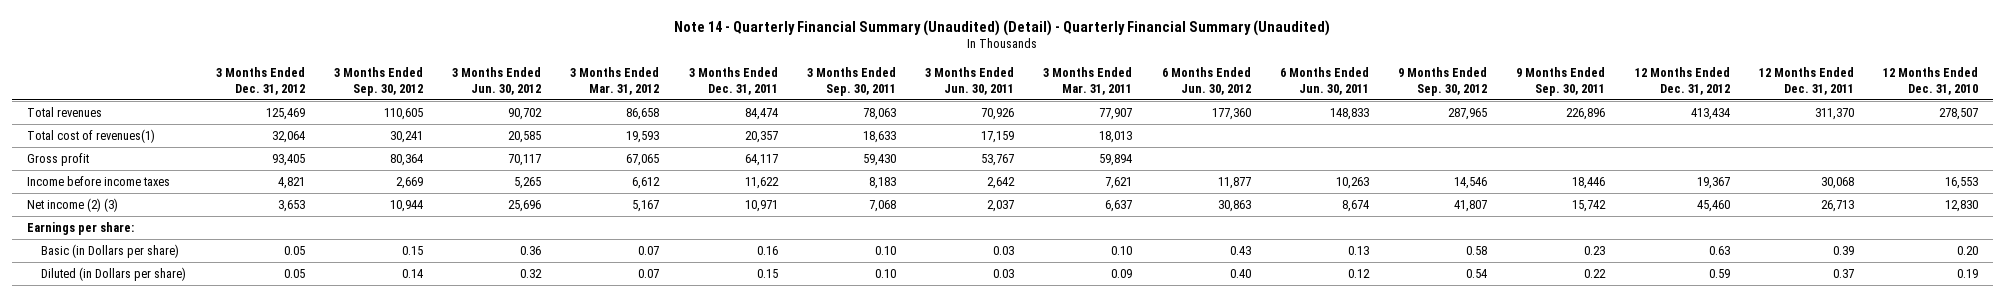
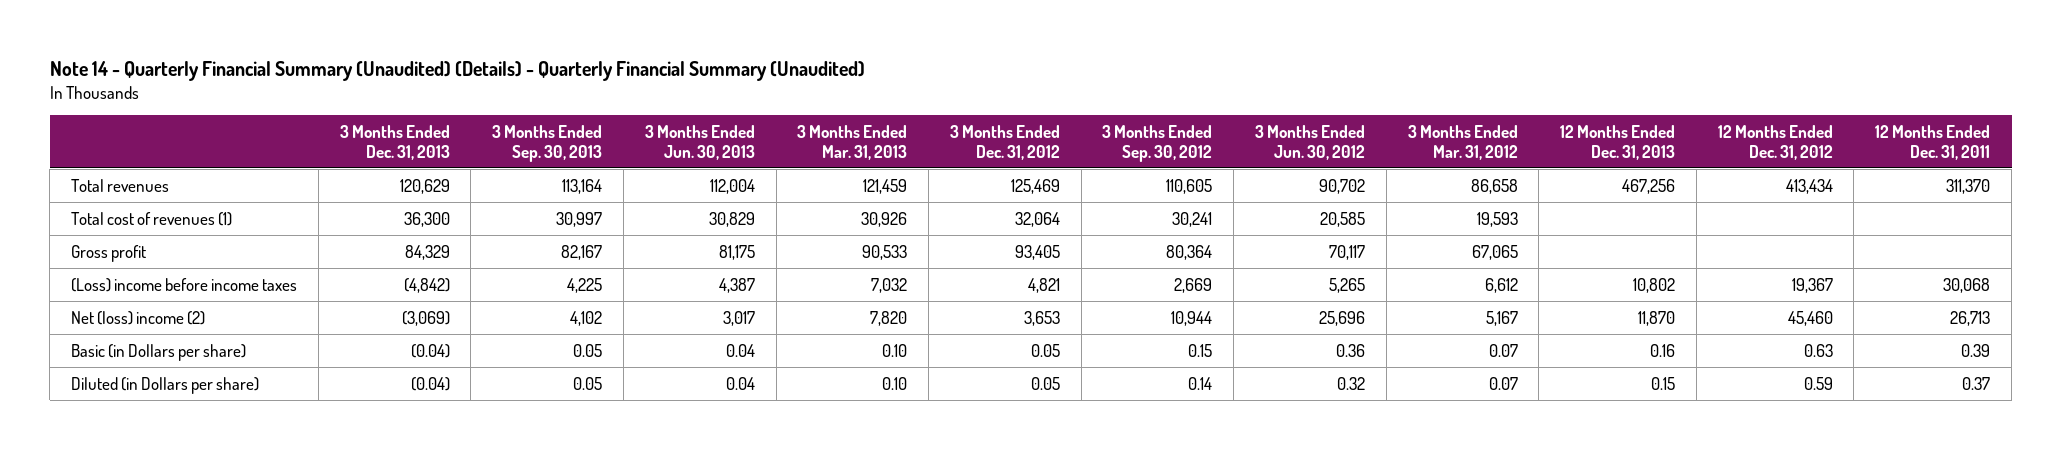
[674,19,1331,36] Note 14 - Quarterly Financial Summary (Unaudited) (Detail) - Quarterly Financial Summary (Unaudited) -> [49,60,865,81] Note 14 - Quarterly Financial Summary (Unaudited) (Details) - Quarterly Financial Summary (Unaudited)
[688,66,778,95] 3 Months Ended Dec. 31, 2011 -> none
[806,66,896,96] 3 Months Ended Sep. 30, 2011 -> none
[925,66,1015,95] 3 Months Ended Jun. 30, 2011 -> none
[1043,66,1133,95] 3 Months Ended Mar. 31, 2011 -> none
[1161,66,1251,95] 6 Months Ended Jun. 30, 2012 -> none
[1279,66,1369,95] 6 Months Ended Jun. 30, 2011 -> none
[1398,66,1488,96] 9 Months Ended Sep. 30, 2012 -> none
[1516,66,1606,96] 9 Months Ended Sep. 30, 2011 -> none
[1883,66,1979,95] 12 Months Ended Dec. 31, 2010 -> none
none -> [339,124,450,160] 3 Months Ended Dec. 31, 2013
none -> [492,124,603,162] 3 Months Ended Sep. 30, 2013
none -> [644,124,755,160] 3 Months Ended Jun. 30, 2013
none -> [797,124,908,160] 3 Months Ended Mar. 31, 2013
none -> [1560,124,1676,160] 12 Months Ended Dec. 31, 2013
[26,128,155,143] Total cost of revenues(1) -> [71,211,233,226] Total cost of revenues (1)
[26,221,134,235] Earnings per share: -> none
[26,175,170,186] Income before income taxes -> [71,277,298,292] (Loss) income before income taxes
[26,197,118,212] Net income (2) (3) -> [71,310,206,325] Net (loss) income (2)

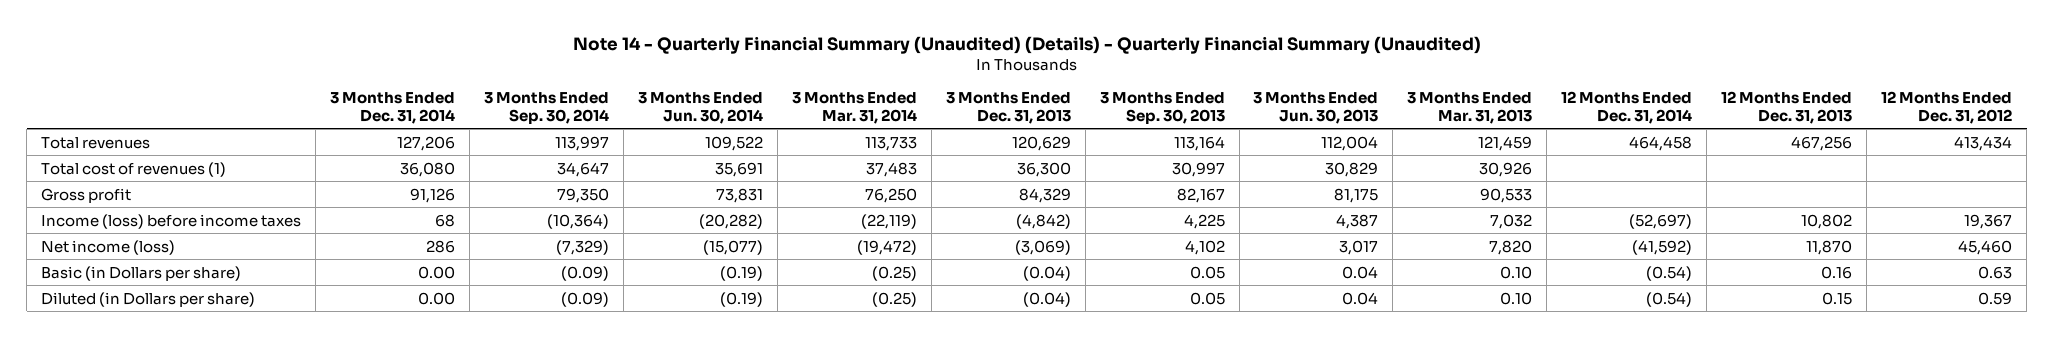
[949,124,1060,160] 3 Months Ended Dec. 31, 2012 -> none
[1102,124,1213,162] 3 Months Ended Sep. 30, 2012 -> none
[1255,124,1366,160] 3 Months Ended Jun. 30, 2012 -> none
[1407,124,1518,160] 3 Months Ended Mar. 31, 2012 -> none
[1875,124,1991,160] 12 Months Ended Dec. 31, 2011 -> none
none -> [329,92,455,124] 3 Months Ended Dec. 31, 2014
none -> [483,92,609,124] 3 Months Ended Sep. 30, 2014
none -> [637,92,763,124] 3 Months Ended Jun. 30, 2014
none -> [791,92,917,124] 3 Months Ended Mar. 31, 2014
none -> [1561,91,1693,124] 12 Months Ended Dec. 31, 2014
[71,277,298,292] (Loss) income before income taxes -> [40,213,301,229] Income (loss) before income taxes
[71,310,206,325] Net (loss) income (2) -> [40,239,175,255] Net income (loss)

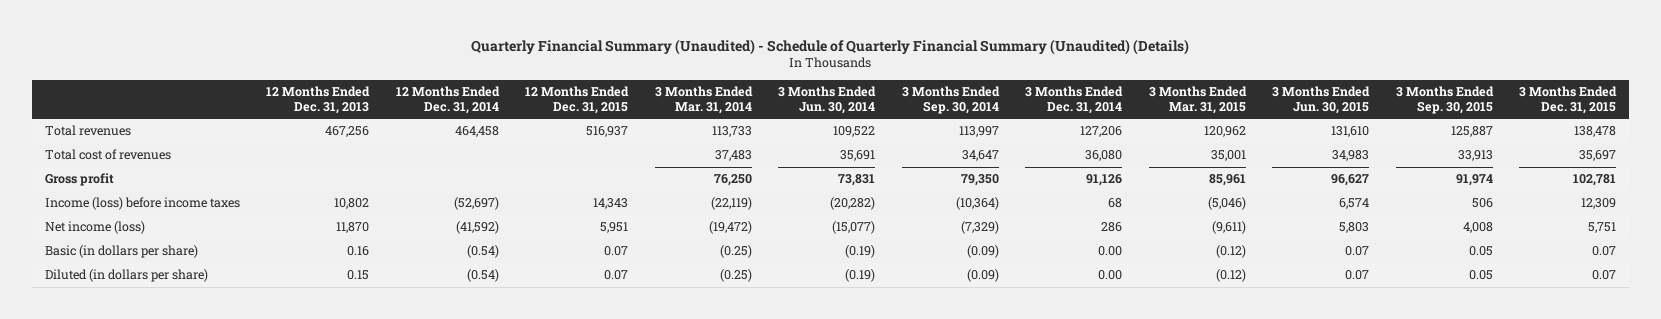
[572,35,1481,54] Note 14 - Quarterly Financial Summary (Unaudited) (Details) - Quarterly Financial Summary (Unaudited) -> [471,38,1190,55] Quarterly Financial Summary (Unaudited) - Schedule of Quarterly Financial Summary (Unaudited) (Details)
[945,92,1071,124] 3 Months Ended Dec. 31, 2013 -> none
[1099,92,1225,124] 3 Months Ended Sep. 30, 2013 -> none
[1253,92,1379,124] 3 Months Ended Jun. 30, 2013 -> none
[1407,92,1533,124] 3 Months Ended Mar. 31, 2013 -> none
[1881,91,2013,124] 12 Months Ended Dec. 31, 2012 -> none
none -> [525,86,630,114] 12 Months Ended Dec. 31, 2015
none -> [1148,86,1247,114] 3 Months Ended Mar. 31, 2015
none -> [1272,86,1371,114] 3 Months Ended Jun. 30, 2015
none -> [1395,86,1494,114] 3 Months Ended Sep. 30, 2015
none -> [1519,86,1618,114] 3 Months Ended Dec. 31, 2015
[40,161,226,177] Total cost of revenues (1) -> [44,149,171,161] Total cost of revenues
[40,265,241,281] Basic (in Dollars per share) -> [44,245,198,259] Basic (in dollars per share)
[40,291,255,307] Diluted (in Dollars per share) -> [44,269,208,283] Diluted (in dollars per share)

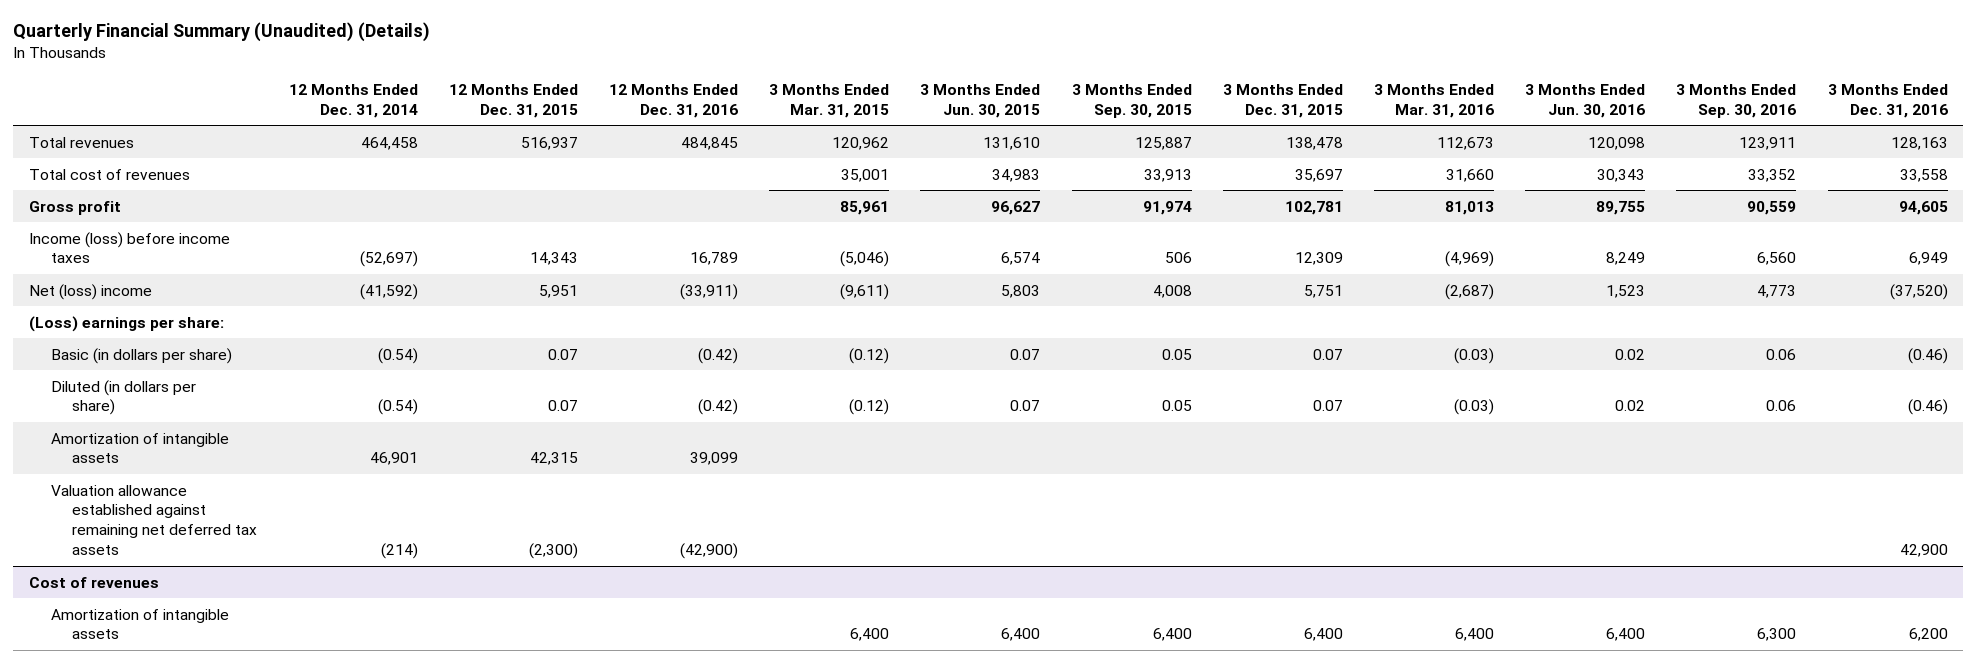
[471,38,1190,55] Quarterly Financial Summary (Unaudited) - Schedule of Quarterly Financial Summary (Unaudited) (Details) -> [13,22,431,43] Quarterly Financial Summary (Unaudited) (Details)
[266,86,371,114] 12 Months Ended Dec. 31, 2013 -> none
[654,86,753,114] 3 Months Ended Mar. 31, 2014 -> none
[778,86,877,114] 3 Months Ended Jun. 30, 2014 -> none
[901,86,1000,114] 3 Months Ended Sep. 30, 2014 -> none
[1025,86,1124,114] 3 Months Ended Dec. 31, 2014 -> none
none -> [608,83,738,118] 12 Months Ended Dec. 31, 2016
none -> [1373,83,1494,118] 3 Months Ended Mar. 31, 2016
none -> [1525,83,1646,118] 3 Months Ended Jun. 30, 2016
none -> [1676,83,1797,118] 3 Months Ended Sep. 30, 2016
none -> [1827,83,1948,118] 3 Months Ended Dec. 31, 2016
[44,221,145,235] Net income (loss) -> [28,283,152,300] Net (loss) income
none -> [28,315,224,332] (Loss) earnings per share:
none -> [50,432,229,464] Amortization of intangible assets
none -> [50,484,258,555] Valuation allowance established against remaining net deferred tax assets
none -> [28,576,159,588] Cost of revenues
none -> [50,608,229,640] Amortization of intangible assets

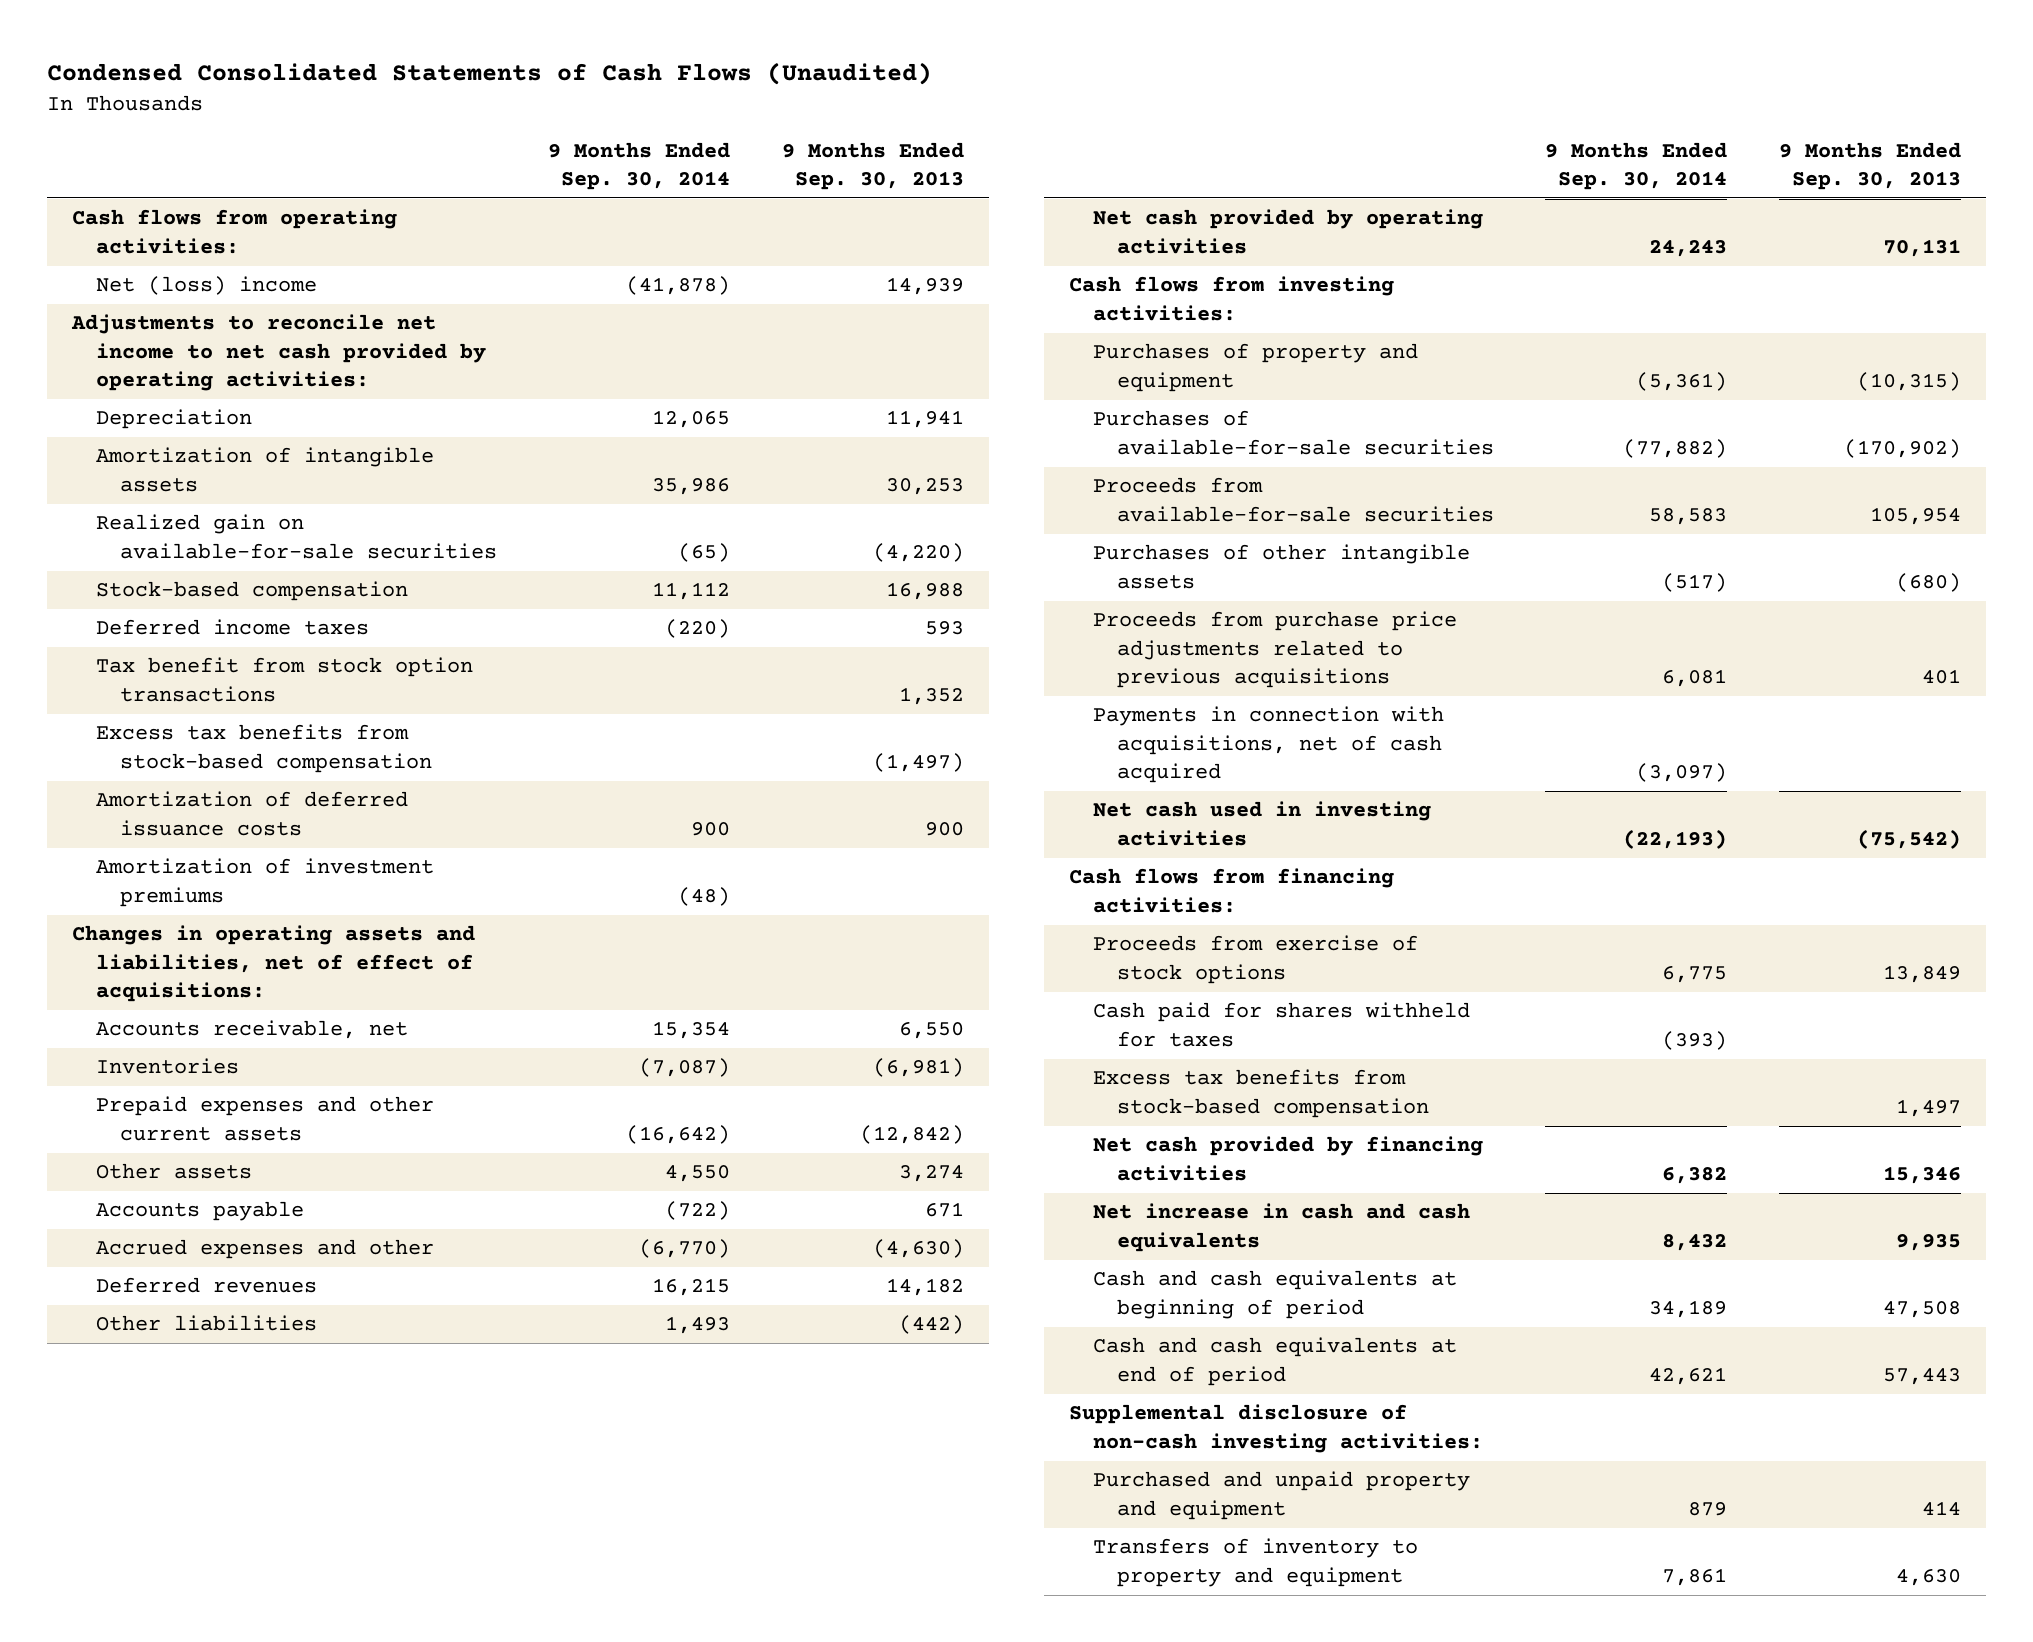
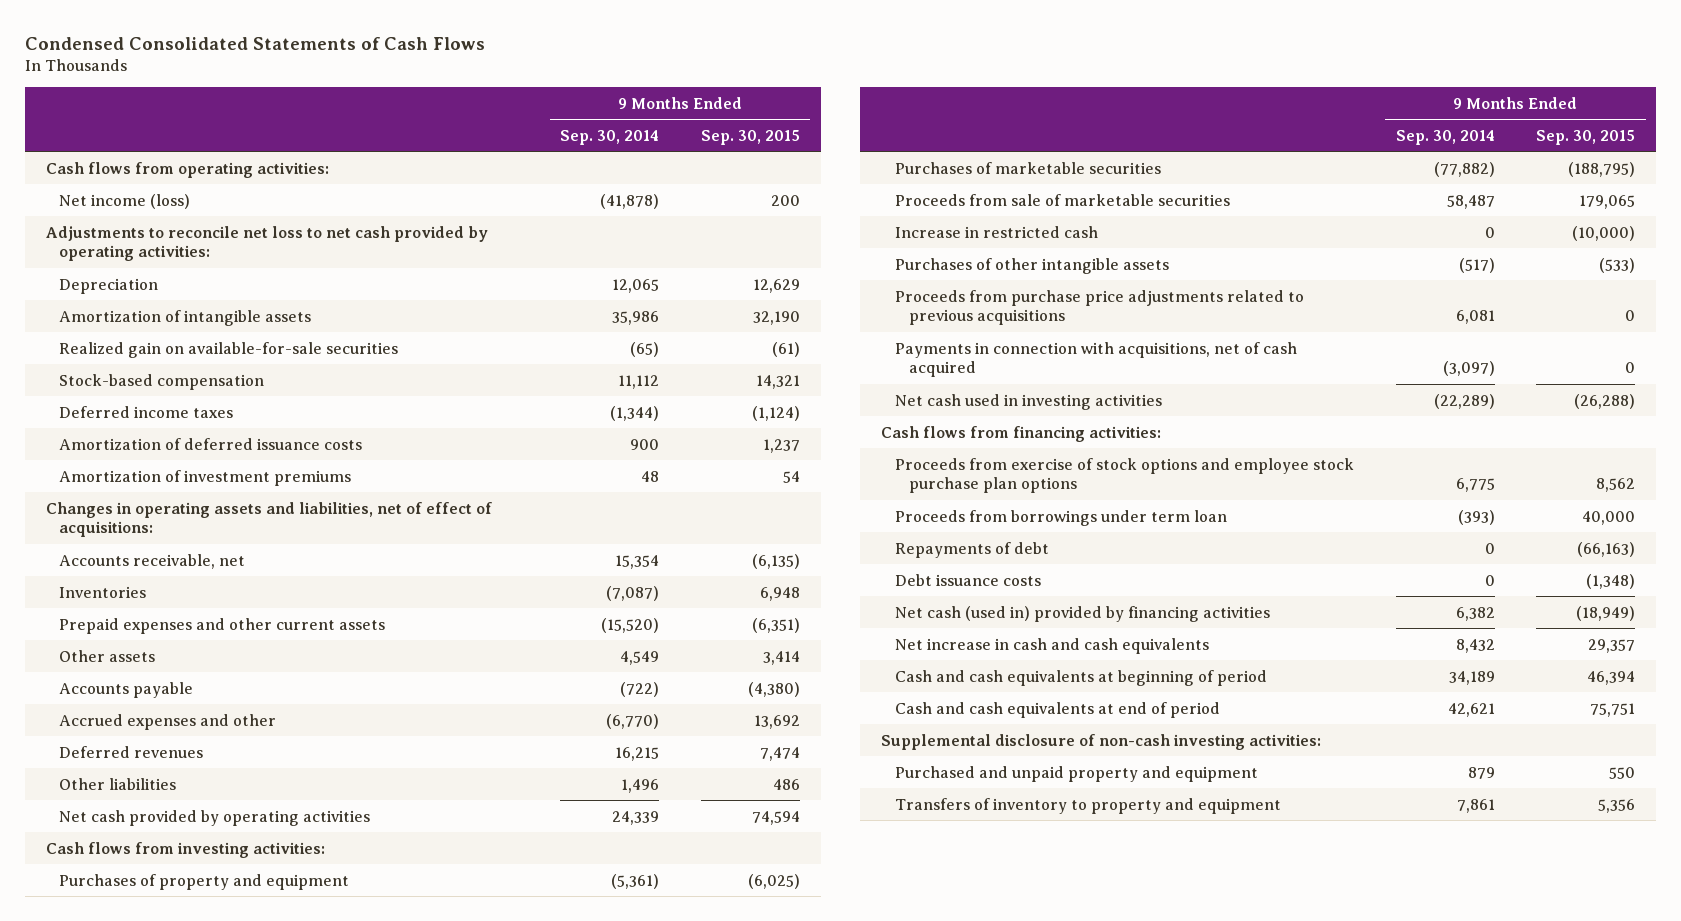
[46,62,932,86] Condensed Consolidated Statements of Cash Flows (Unaudited) -> [24,36,485,50] Condensed Consolidated Statements of Cash Flows
[781,141,964,191] 9 Months Ended Sep. 30, 2013 -> none
none -> [700,129,800,145] Sep. 30, 2015
[95,276,317,296] Net (loss) income -> [59,193,191,209] Net income (loss)
[71,314,486,391] Adjustments to reconcile net income to net cash provided by operating activities: -> [45,225,488,262] Adjustments to reconcile net loss to net cash provided by operating activities:
[95,657,473,702] Tax benefit from stock option transactions -> none
[95,724,432,773] Excess tax benefits from stock-based compensation -> none
[665,619,731,639] (220) -> [610,405,660,421] (1,344)
[678,886,731,906] (48) -> [641,470,660,482] 48
[626,1124,731,1144] (16,642) -> [601,617,660,633] (15,520)
[665,1165,731,1183] 4,550 -> [620,650,660,665] 4,549
[665,1316,731,1335] 1,493 -> [621,778,660,793] 1,496
[1649,239,1728,257] 24,243 -> [612,810,660,825] 24,339
[1093,410,1494,455] Purchases of available-for-sale securities -> [894,161,1161,174] Purchases of marketable securities
[1093,477,1494,522] Proceeds from available-for-sale securities -> [894,193,1230,206] Proceeds from sale of marketable securities
[1649,507,1728,525] 58,583 -> [1446,194,1495,209] 58,487
none -> [894,225,1098,238] Increase in restricted cash
[1623,828,1728,849] (22,193) -> [1433,393,1495,409] (22,289)
[1093,1069,1429,1118] Excess tax benefits from stock-based compensation -> none
[1093,935,1419,984] Proceeds from exercise of stock options -> [894,457,1354,494] Proceeds from exercise of stock options and employee stock purchase plan options
[1093,1002,1471,1047] Cash paid for shares withheld for taxes -> [894,509,1227,526] Proceeds from borrowings under term loan
none -> [894,541,1049,558] Repayments of debt
none -> [894,573,1041,586] Debt issuance costs
[1093,1136,1484,1181] Net cash provided by financing activities -> [894,605,1270,622] Net cash (used in) provided by financing activities

